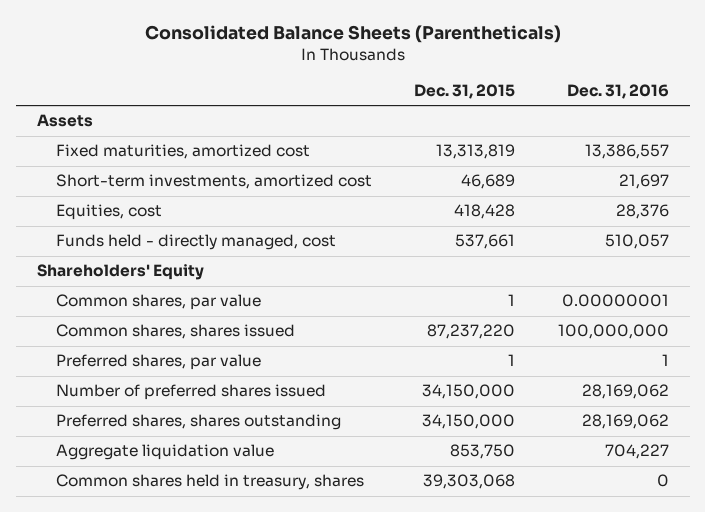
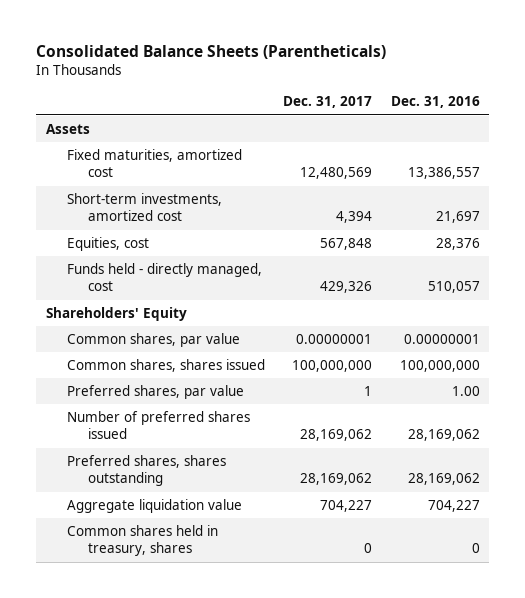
[414,83,516,99] Dec. 31, 2015 -> none
none -> [283,96,373,109] Dec. 31, 2017
[661,354,669,367] 1 -> [451,386,480,397] 1.00

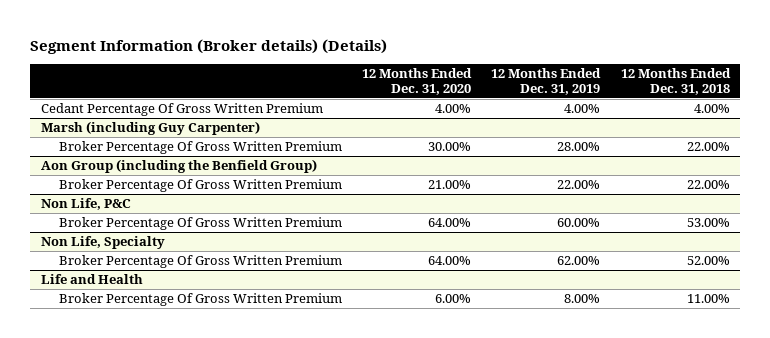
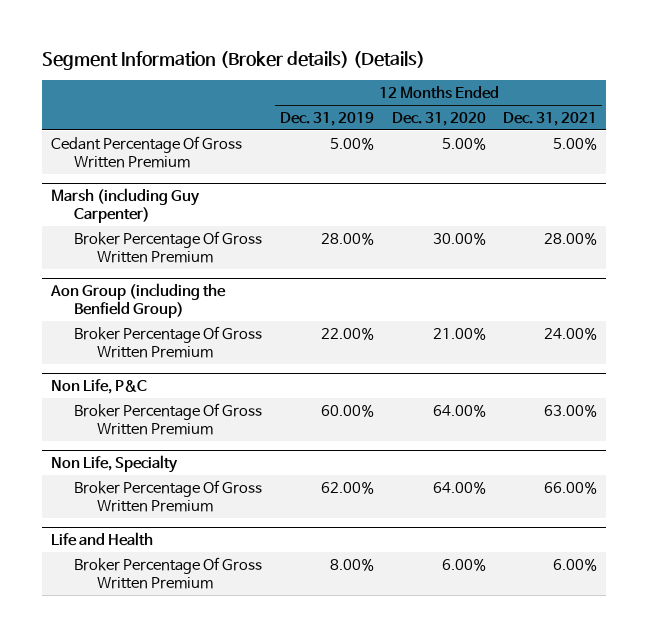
[620,67,731,96] 12 Months Ended Dec. 31, 2018 -> none
none -> [503,111,598,126] Dec. 31, 2021
[435,104,472,114] 4.00% -> [441,136,486,150] 5.00%
[564,104,601,114] 4.00% -> [329,136,374,150] 5.00%

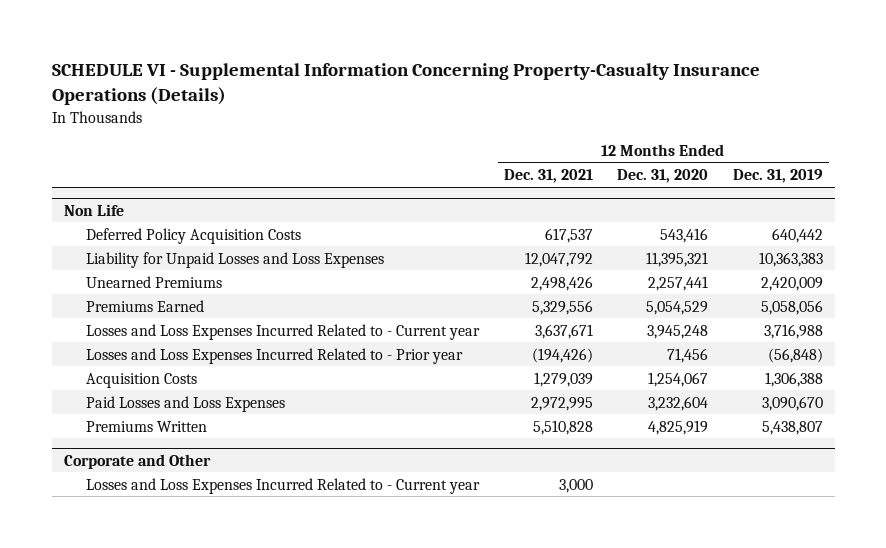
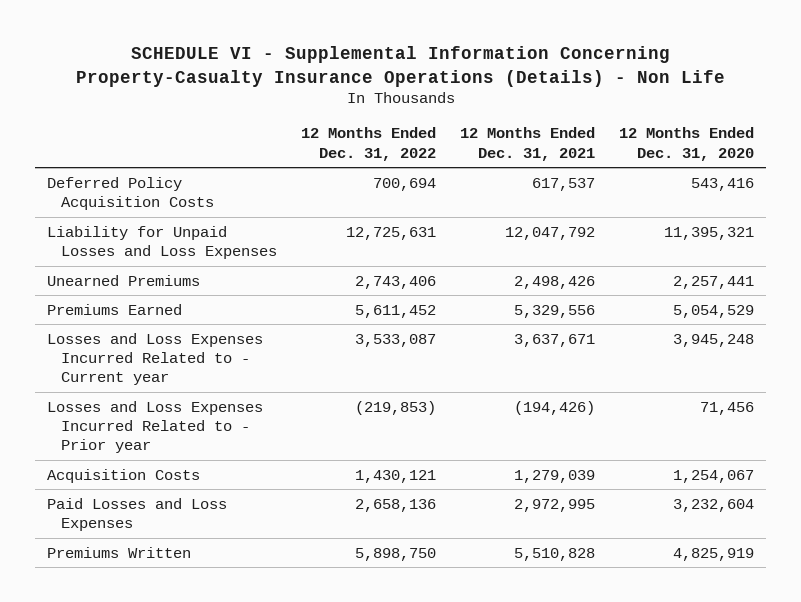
[51,63,760,106] SCHEDULE VI - Supplemental Information Concerning Property-Casualty Insurance Operations (Details) -> [75,45,725,87] SCHEDULE VI - Supplemental Information Concerning Property-Casualty Insurance Operations (Details) - Non Life
[732,169,823,184] Dec. 31, 2019 -> none
none -> [301,127,437,161] 12 Months Ended Dec. 31, 2022
[63,203,124,216] Non Life -> none
[63,453,211,469] Corporate and Other -> none
[86,477,481,494] Losses and Loss Expenses Incurred Related to - Current year -> none

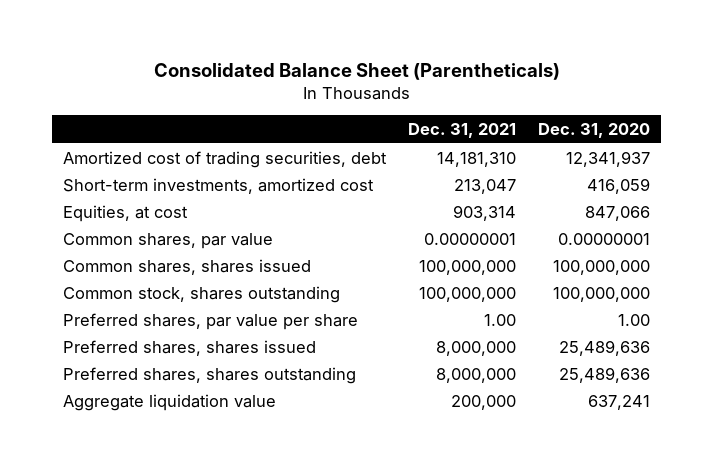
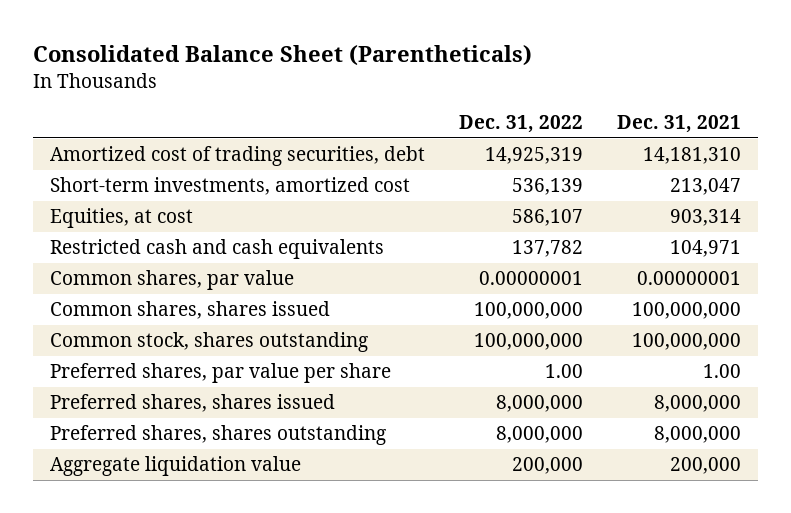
[538,123,651,139] Dec. 31, 2020 -> none
none -> [459,115,584,134] Dec. 31, 2022
none -> [50,239,385,260] Restricted cash and cash equivalents

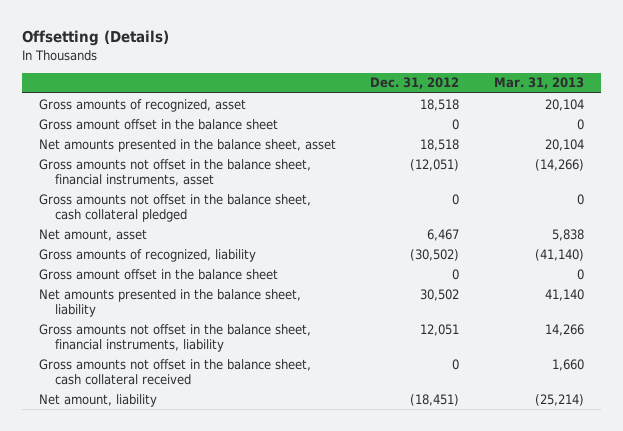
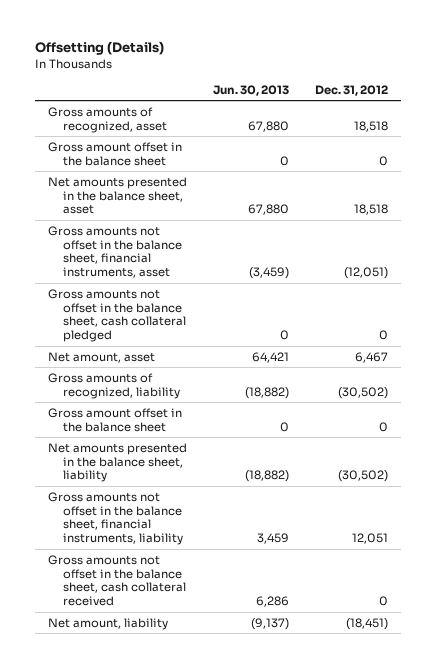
[493,77,584,90] Mar. 31, 2013 -> none
none -> [213,84,290,96] Jun. 30, 2013
[420,288,460,301] 30,502 -> [338,470,389,483] (30,502)

